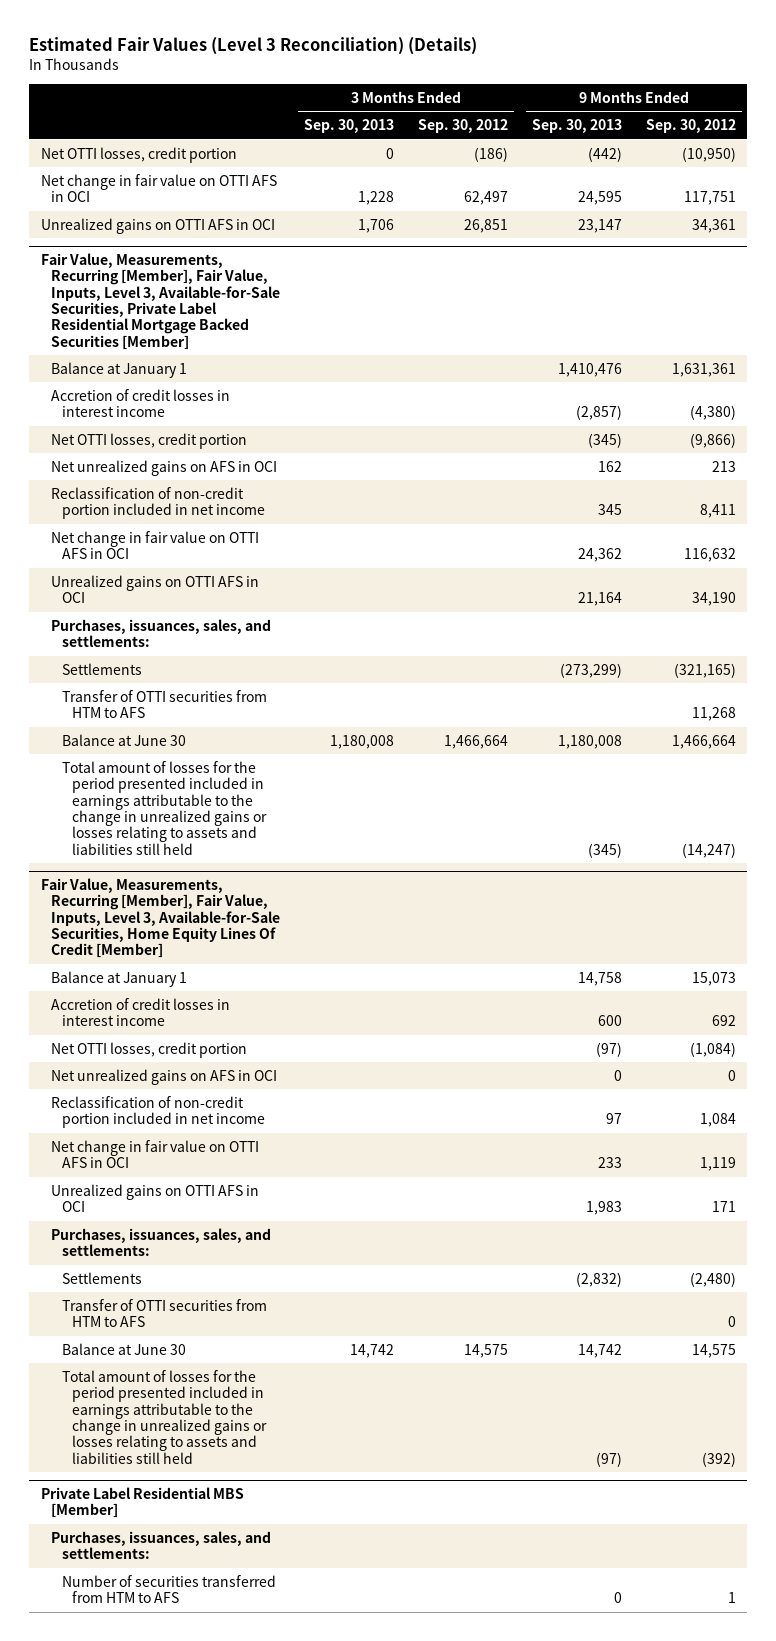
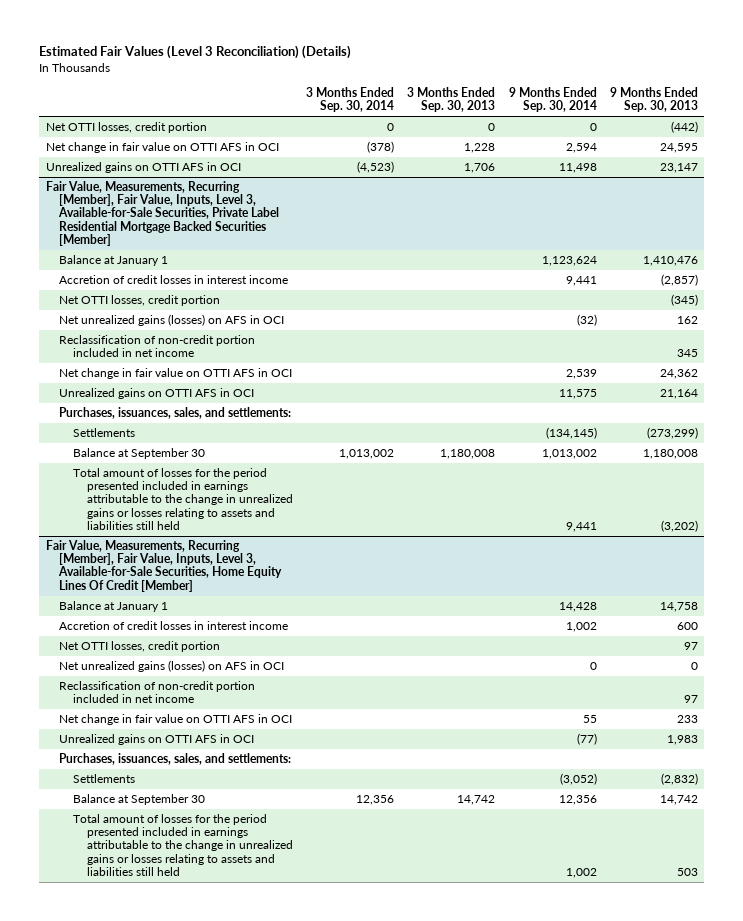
[417,119,508,134] Sep. 30, 2012 -> none
[645,119,736,134] Sep. 30, 2012 -> none
none -> [306,87,395,113] 3 Months Ended Sep. 30, 2014
none -> [508,87,597,113] 9 Months Ended Sep. 30, 2014
[51,459,278,476] Net unrealized gains on AFS in OCI -> [59,314,285,327] Net unrealized gains (losses) on AFS in OCI
[61,689,267,719] Transfer of OTTI securities from HTM to AFS -> none
[61,733,186,746] Balance at June 30 -> [73,448,206,460] Balance at September 30
[587,842,622,858] (345) -> [660,519,698,532] (3,202)
[595,1041,622,1057] (97) -> [683,642,698,651] 97
[51,1068,278,1085] Net unrealized gains on AFS in OCI -> [59,660,285,673] Net unrealized gains (losses) on AFS in OCI
[61,1298,267,1328] Transfer of OTTI securities from HTM to AFS -> none
[40,1486,244,1519] Private Label Residential MBS [Member] -> none
[51,1530,272,1560] Purchases, issuances, sales, and settlements: -> none
[61,1574,276,1604] Number of securities transferred from HTM to AFS -> none
[61,1342,186,1355] Balance at June 30 -> [73,794,206,806] Balance at September 30
[595,1451,622,1467] (97) -> [676,867,698,876] 503

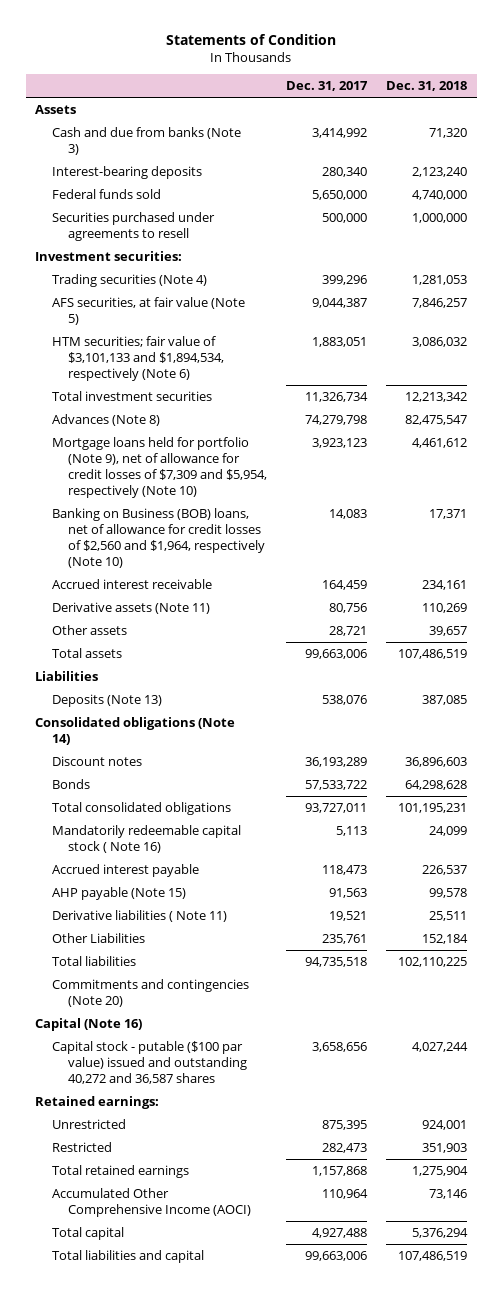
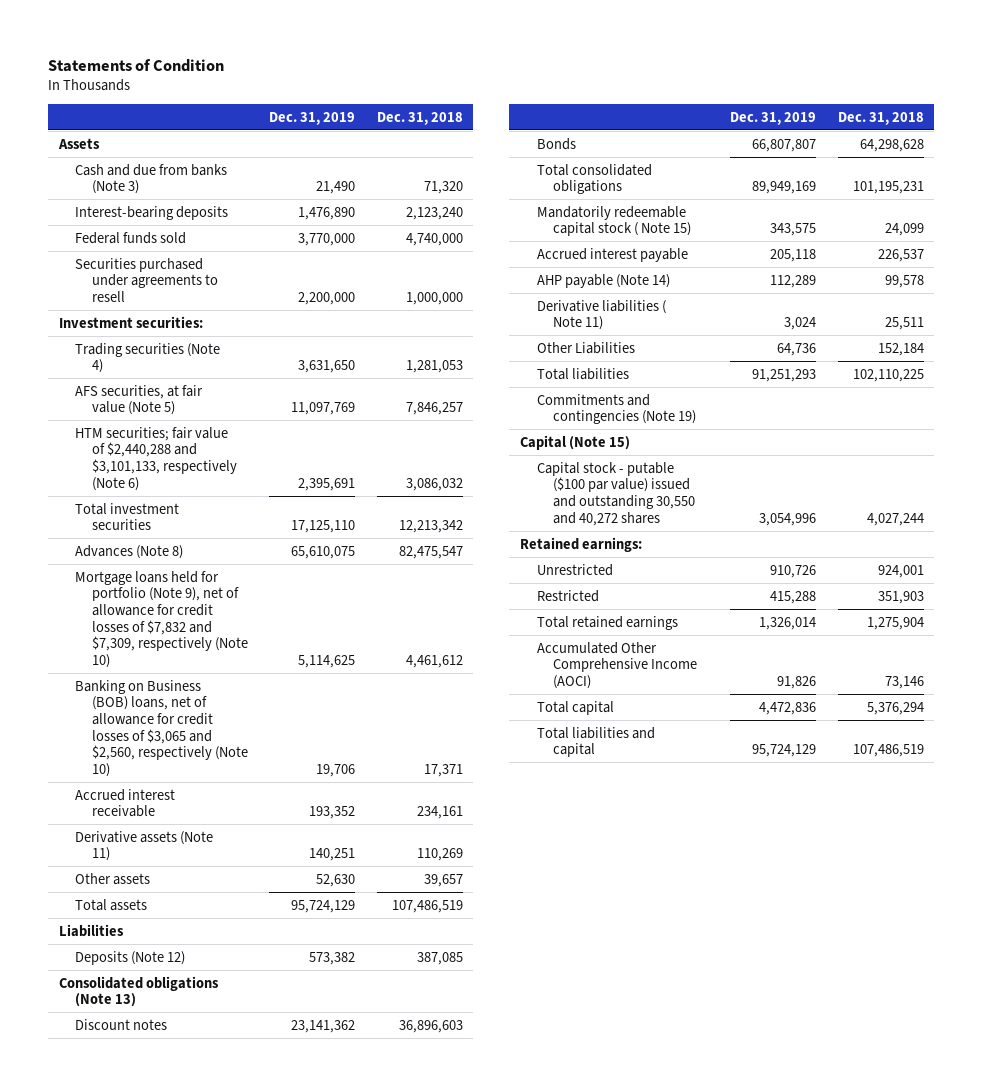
[286,80,369,91] Dec. 31, 2017 -> none
none -> [269,111,356,125] Dec. 31, 2019
[51,336,225,381] HTM securities; fair value of $3,101,133 and $1,894,534, respectively (Note 6) -> [75,426,237,491] HTM securities; fair value of $2,440,288 and $3,101,133, respectively (Note 6)
[51,437,268,498] Mortgage loans held for portfolio (Note 9), net of allowance for credit losses of $7,309 and $5,954, respectively (Note 10) -> [75,570,248,669] Mortgage loans held for portfolio (Note 9), net of allowance for credit losses of $7,832 and $7,309, respectively (Note 10)
[51,508,266,568] Banking on Business (BOB) loans, net of allowance for credit losses of $2,560 and $1,964, respectively (Note 10) -> [75,679,248,778] Banking on Business (BOB) loans, net of allowance for credit losses of $3,065 and $2,560, respectively (Note 10)
[51,694,162,708] Deposits (Note 13) -> [75,950,186,965] Deposits (Note 12)
[35,717,236,745] Consolidated obligations (Note 14) -> [58,975,219,1008] Consolidated obligations (Note 13)
[51,825,241,853] Mandatorily redeemable capital stock ( Note 16) -> [536,205,692,237] Mandatorily redeemable capital stock ( Note 15)
[51,887,186,901] AHP payable (Note 15) -> [536,273,670,288] AHP payable (Note 14)
[51,979,249,1007] Commitments and contingencies (Note 20) -> [536,393,697,425] Commitments and contingencies (Note 19)
[35,1018,143,1032] Capital (Note 16) -> [519,434,630,450] Capital (Note 15)
[51,1041,248,1084] Capital stock - putable ($100 par value) issued and outstanding 40,272 and 36,587 shares -> [536,461,696,526] Capital stock - putable ($100 par value) issued and outstanding 30,550 and 40,272 shares

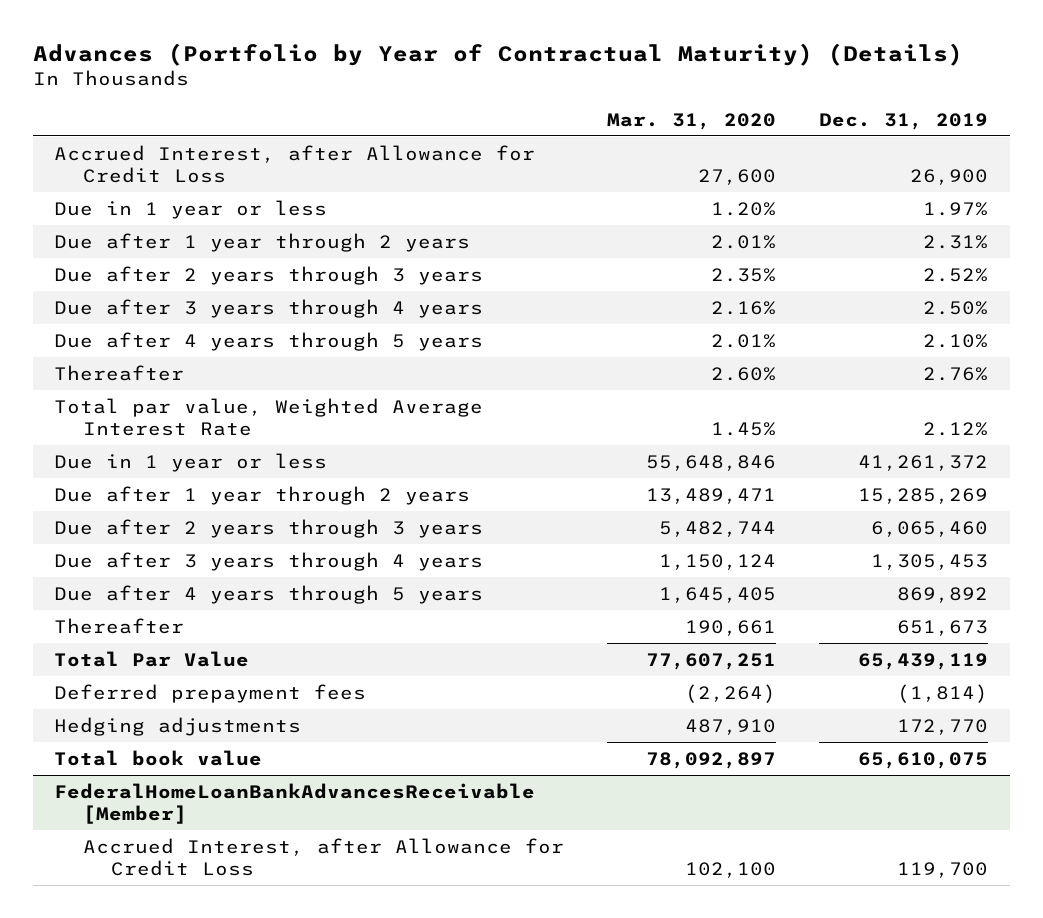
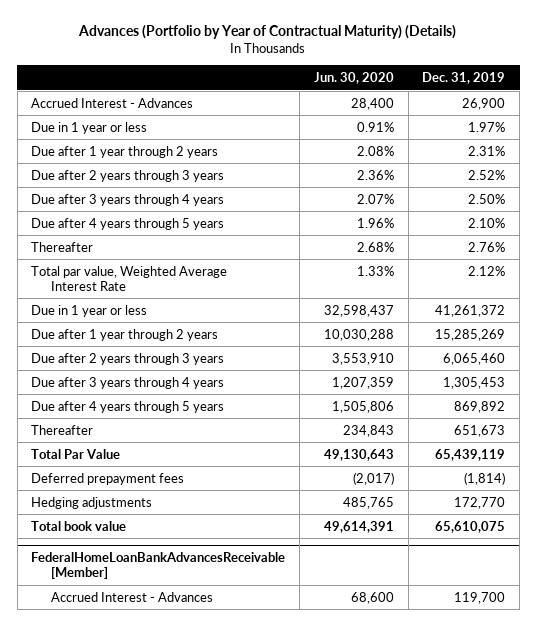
[607,112,777,130] Mar. 31, 2020 -> none
none -> [313,72,394,85] Jun. 30, 2020
[54,144,536,184] Accrued Interest, after Allowance for Credit Loss -> [31,97,194,108] Accrued Interest - Advances
[82,837,564,877] Accrued Interest, after Allowance for Credit Loss -> [51,591,214,602] Accrued Interest - Advances

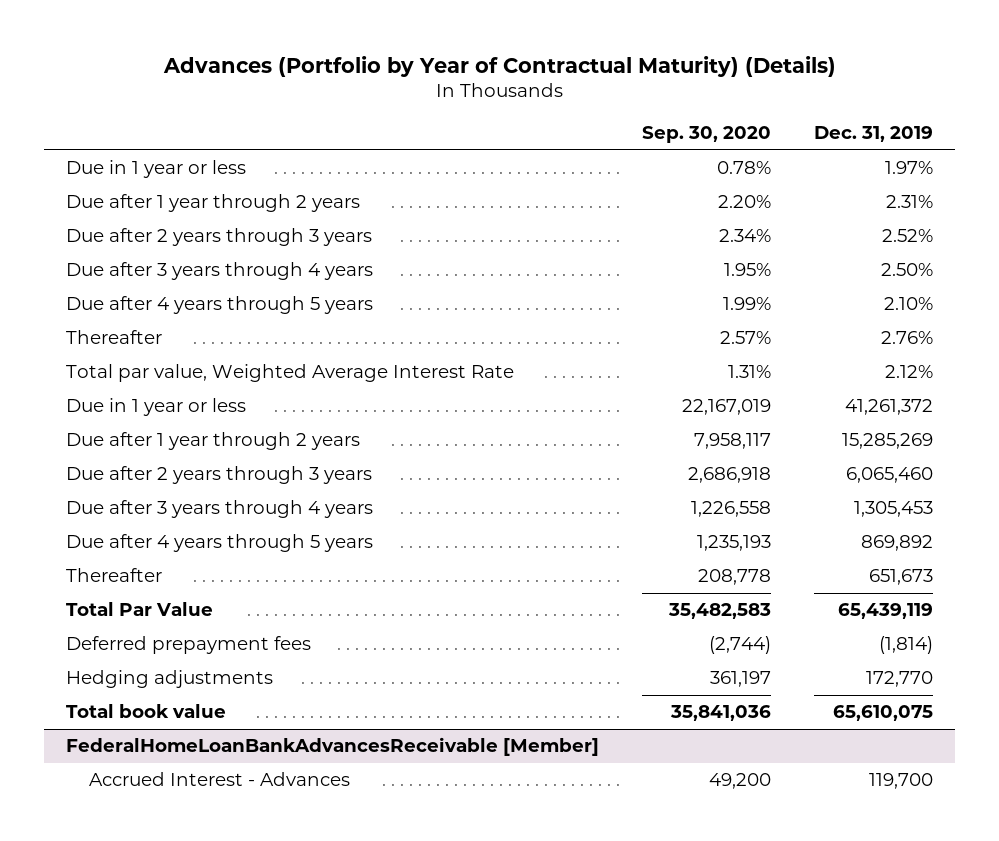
[313,72,394,85] Jun. 30, 2020 -> none
none -> [642,126,772,144] Sep. 30, 2020
[31,97,194,108] Accrued Interest - Advances -> none

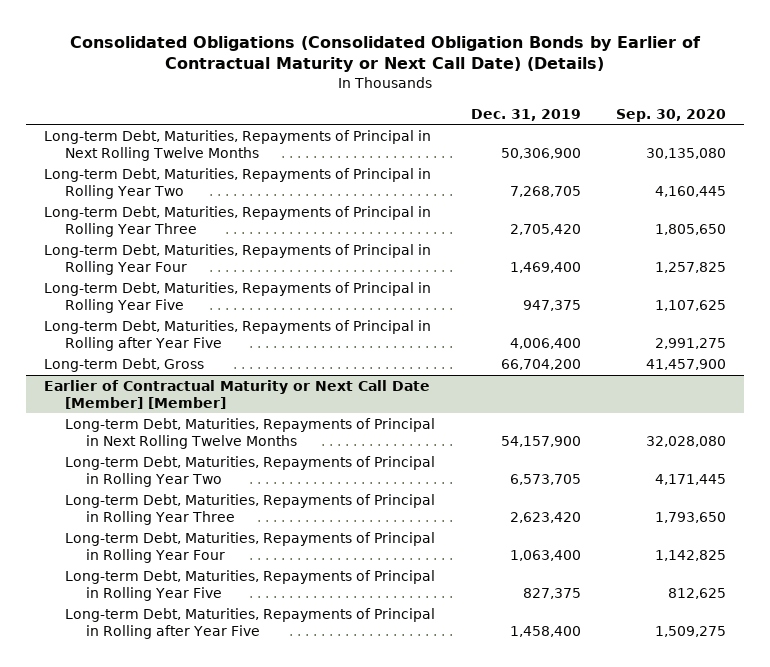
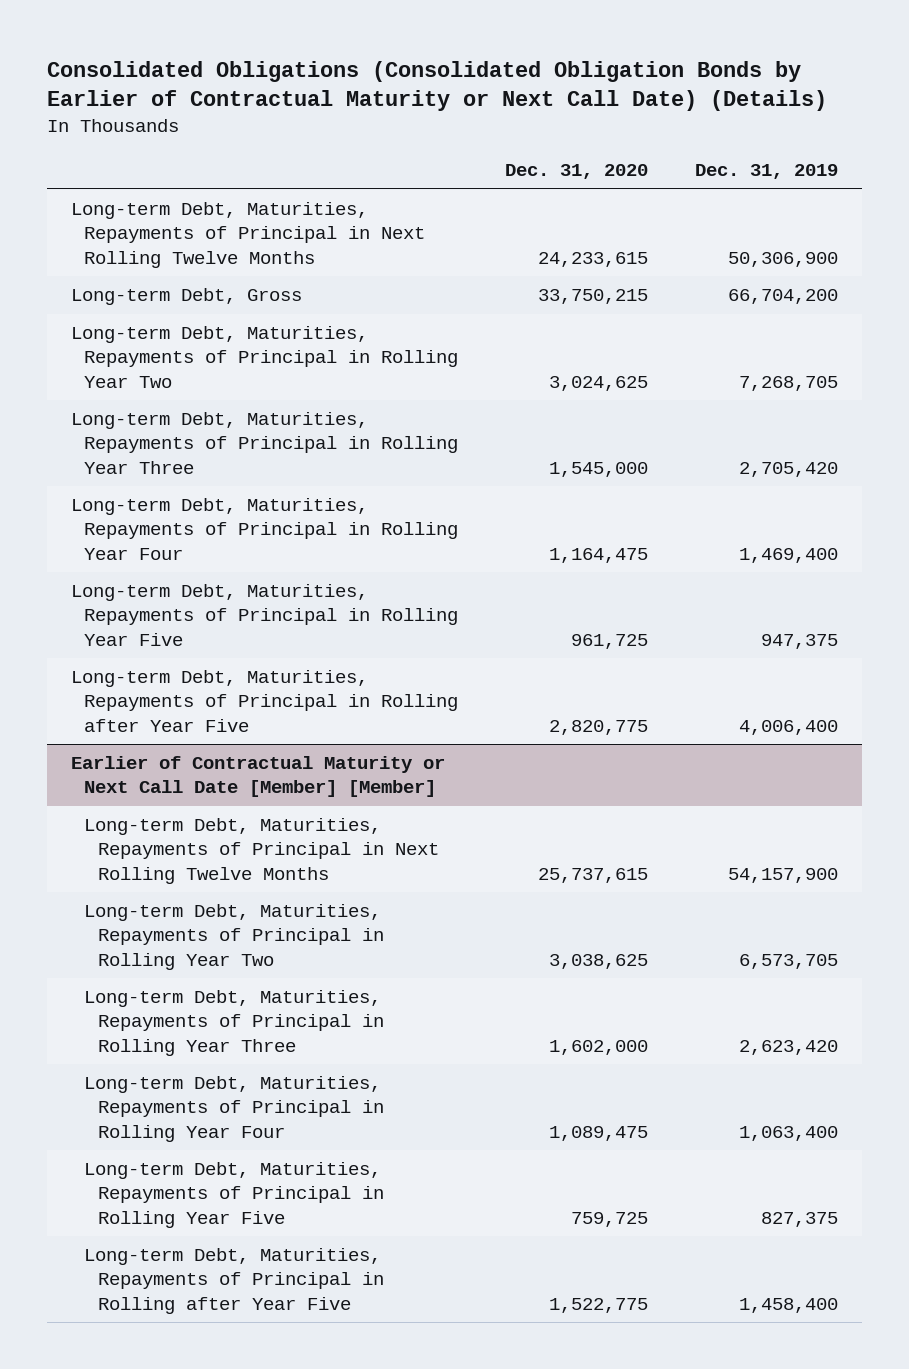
[616,108,727,122] Sep. 30, 2020 -> none
none -> [505,164,649,180] Dec. 31, 2020
[43,358,204,373] Long-term Debt, Gross -> [70,288,302,306] Long-term Debt, Gross

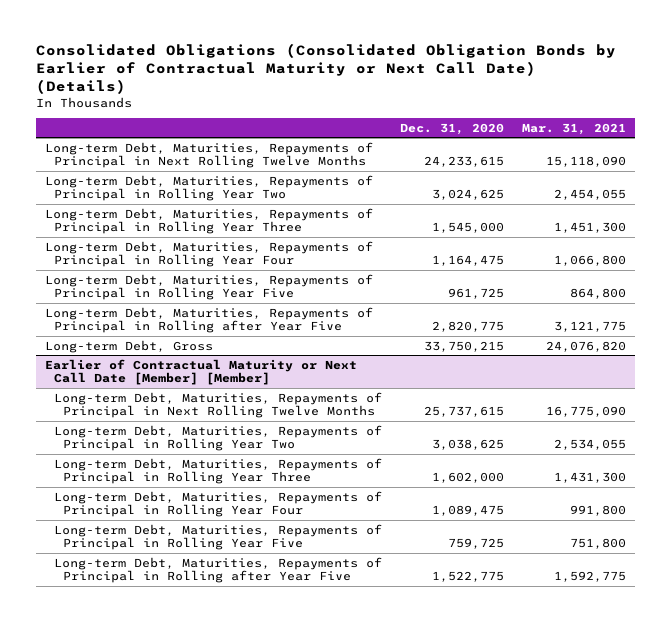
[695,164,839,180] Dec. 31, 2019 -> none
none -> [522,122,627,135] Mar. 31, 2021
[70,288,302,306] Long-term Debt, Gross -> [45,339,214,353] Long-term Debt, Gross

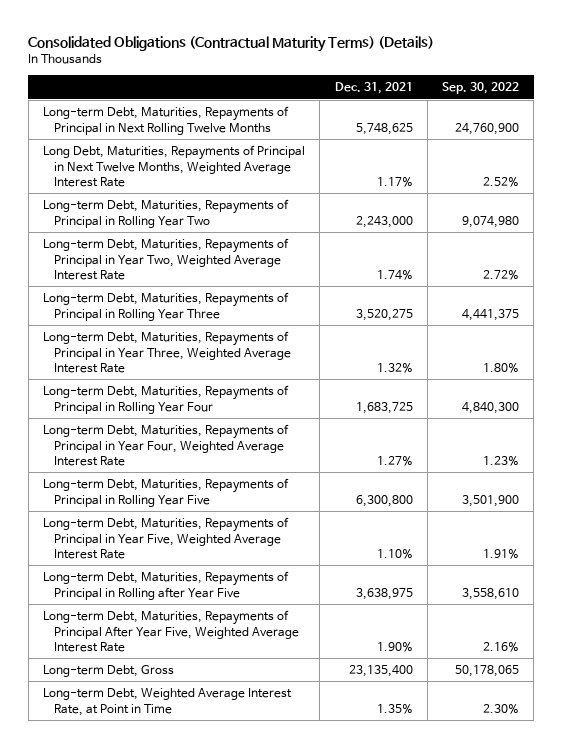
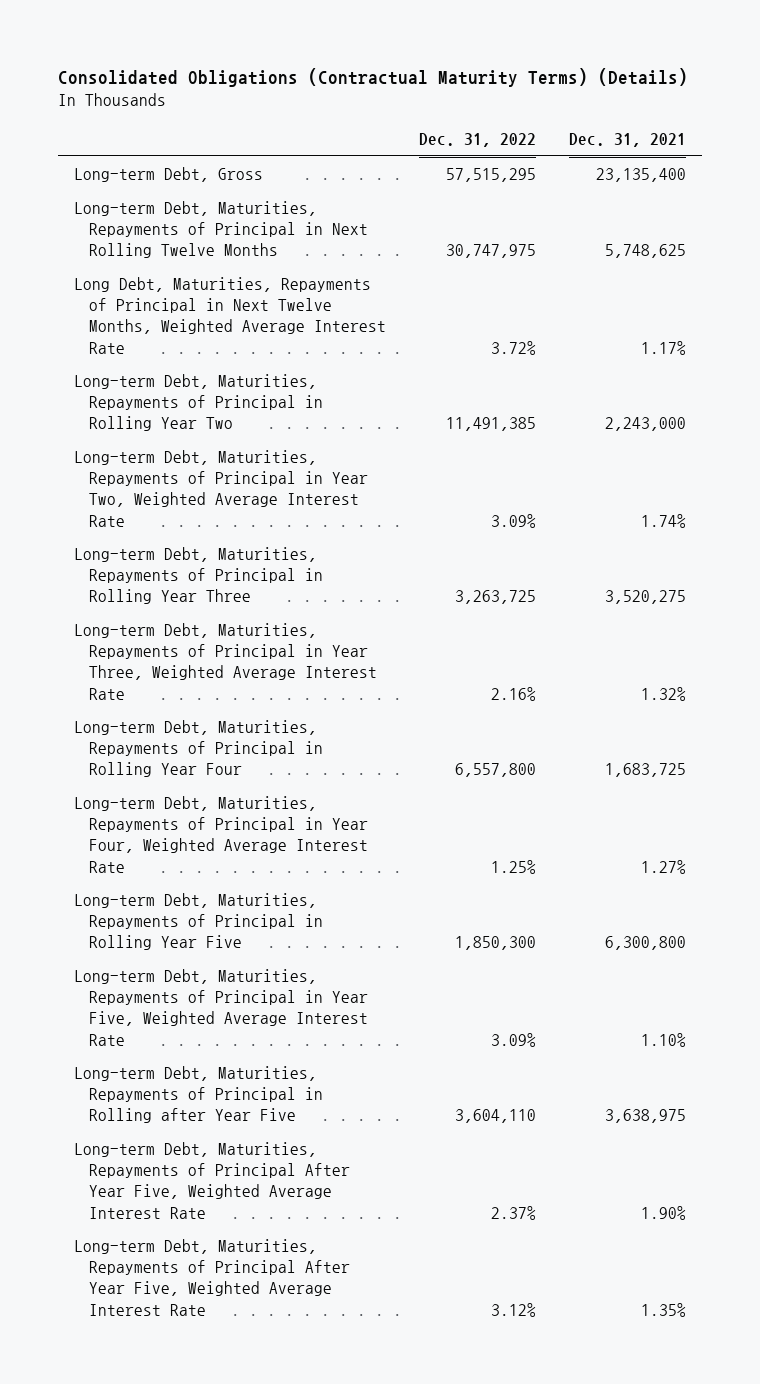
[442,82,520,95] Sep. 30, 2022 -> none
none -> [418,133,536,148] Dec. 31, 2022
[42,665,174,678] Long-term Debt, Gross -> [74,167,264,183] Long-term Debt, Gross
[42,688,292,716] Long-term Debt, Weighted Average Interest Rate, at Point in Time -> [74,1239,350,1316] Long-term Debt, Maturities, Repayments of Principal After Year Five, Weighted Average Interest Rate

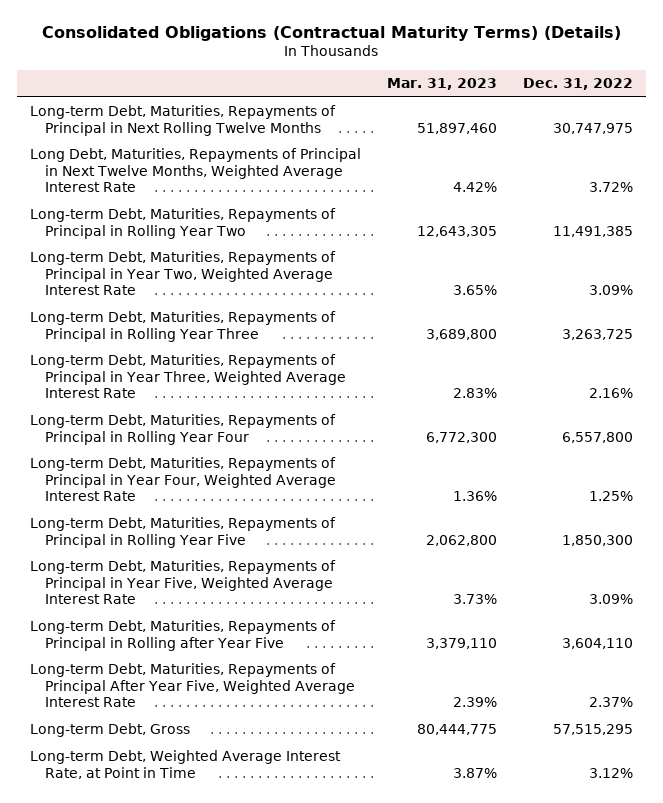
[568,133,686,148] Dec. 31, 2021 -> none
none -> [386,78,497,91] Mar. 31, 2023
[74,167,264,183] Long-term Debt, Gross -> [30,723,191,738] Long-term Debt, Gross
[74,1239,350,1316] Long-term Debt, Maturities, Repayments of Principal After Year Five, Weighted Average Interest Rate -> [30,750,342,779] Long-term Debt, Weighted Average Interest Rate, at Point in Time

